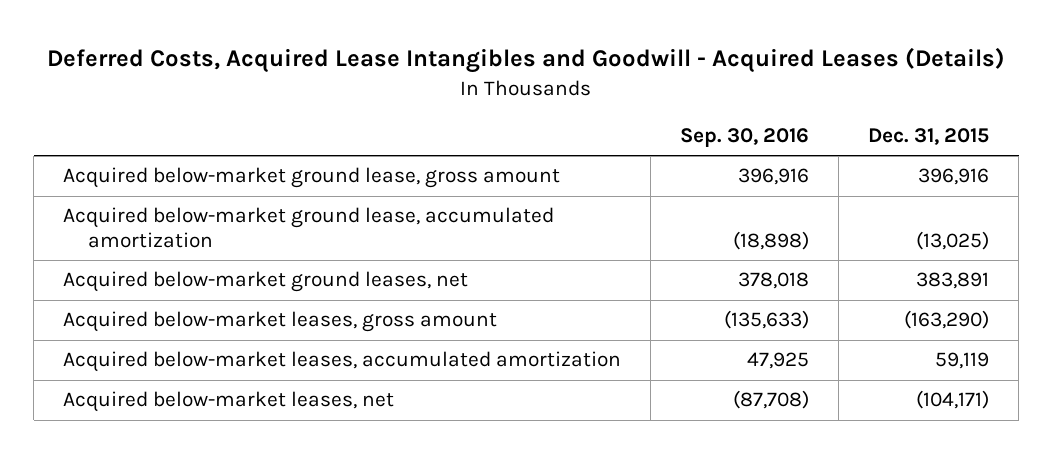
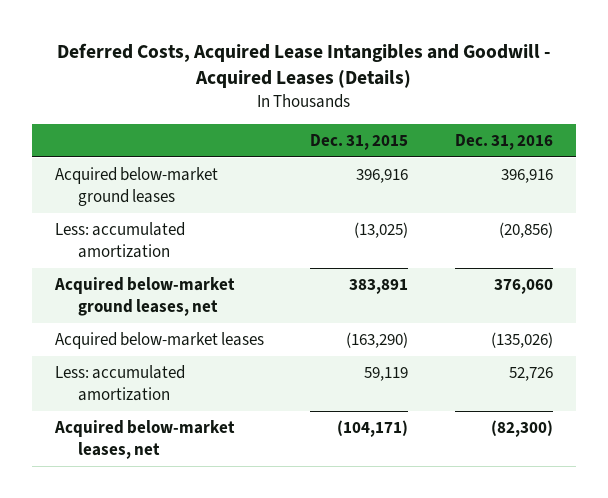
[680,127,810,147] Sep. 30, 2016 -> none
none -> [454,133,553,150] Dec. 31, 2016
[63,167,561,189] Acquired below-market ground lease, gross amount -> [55,167,219,206] Acquired below-market ground leases
[63,207,555,249] Acquired below-market ground lease, accumulated amortization -> [55,222,186,258] Less: accumulated amortization
[63,311,498,333] Acquired below-market leases, gross amount -> [55,332,265,350] Acquired below-market leases
[63,351,622,373] Acquired below-market leases, accumulated amortization -> [55,365,186,401] Less: accumulated amortization

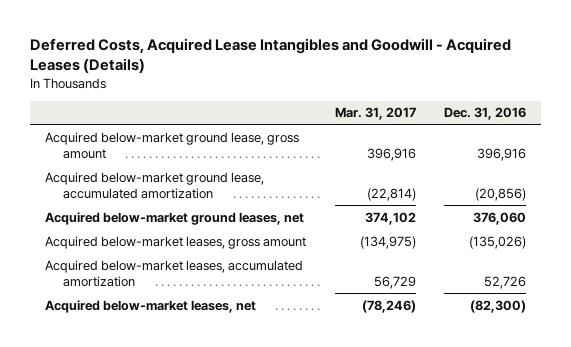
[310,133,409,150] Dec. 31, 2015 -> none
none -> [334,107,416,121] Mar. 31, 2017
[55,167,219,206] Acquired below-market ground leases -> [44,131,299,160] Acquired below-market ground lease, gross amount
[55,222,186,258] Less: accumulated amortization -> [44,171,264,200] Acquired below-market ground lease, accumulated amortization
[55,332,265,350] Acquired below-market leases -> [44,235,306,249] Acquired below-market leases, gross amount
[55,365,186,401] Less: accumulated amortization -> [44,259,303,288] Acquired below-market leases, accumulated amortization

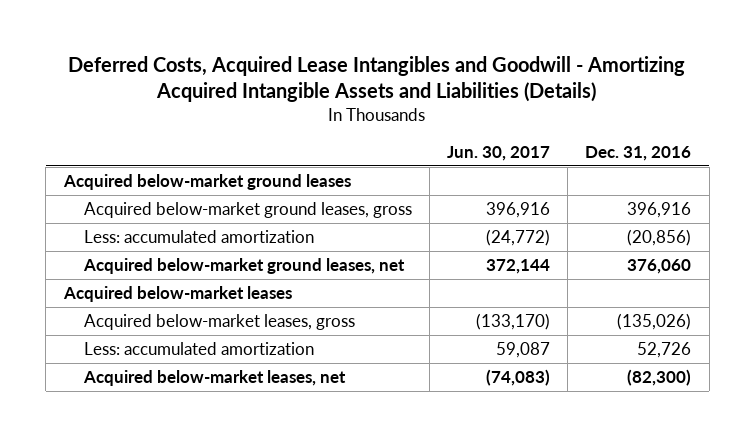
[30,38,512,74] Deferred Costs, Acquired Lease Intangibles and Goodwill - Acquired Leases (Details) -> [68,56,686,103] Deferred Costs, Acquired Lease Intangibles and Goodwill - Amortizing Acquired Intangible Assets and Liabilities (Details)
[334,107,416,121] Mar. 31, 2017 -> none
none -> [447,145,551,161] Jun. 30, 2017
none -> [62,173,351,190] Acquired below-market ground leases
[44,131,299,160] Acquired below-market ground lease, gross amount -> [84,201,413,218] Acquired below-market ground leases, gross
[44,171,264,200] Acquired below-market ground lease, accumulated amortization -> [84,229,315,243] Less: accumulated amortization
none -> [62,285,292,302] Acquired below-market leases
[44,235,306,249] Acquired below-market leases, gross amount -> [84,313,356,330] Acquired below-market leases, gross
[44,259,303,288] Acquired below-market leases, accumulated amortization -> [84,341,315,355] Less: accumulated amortization

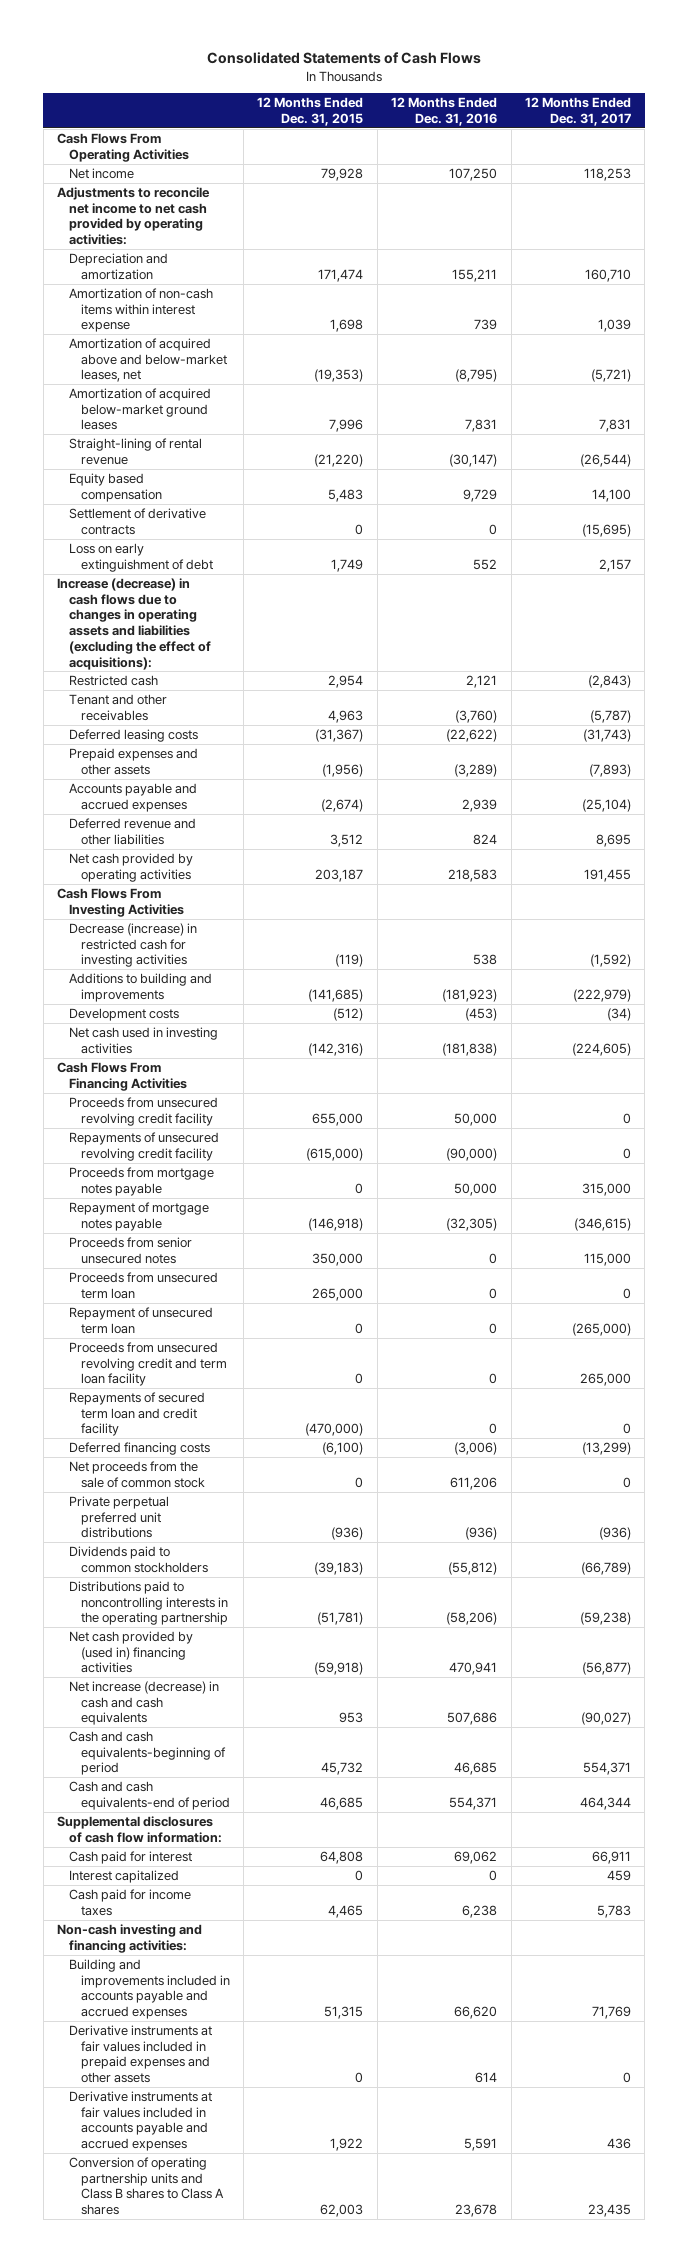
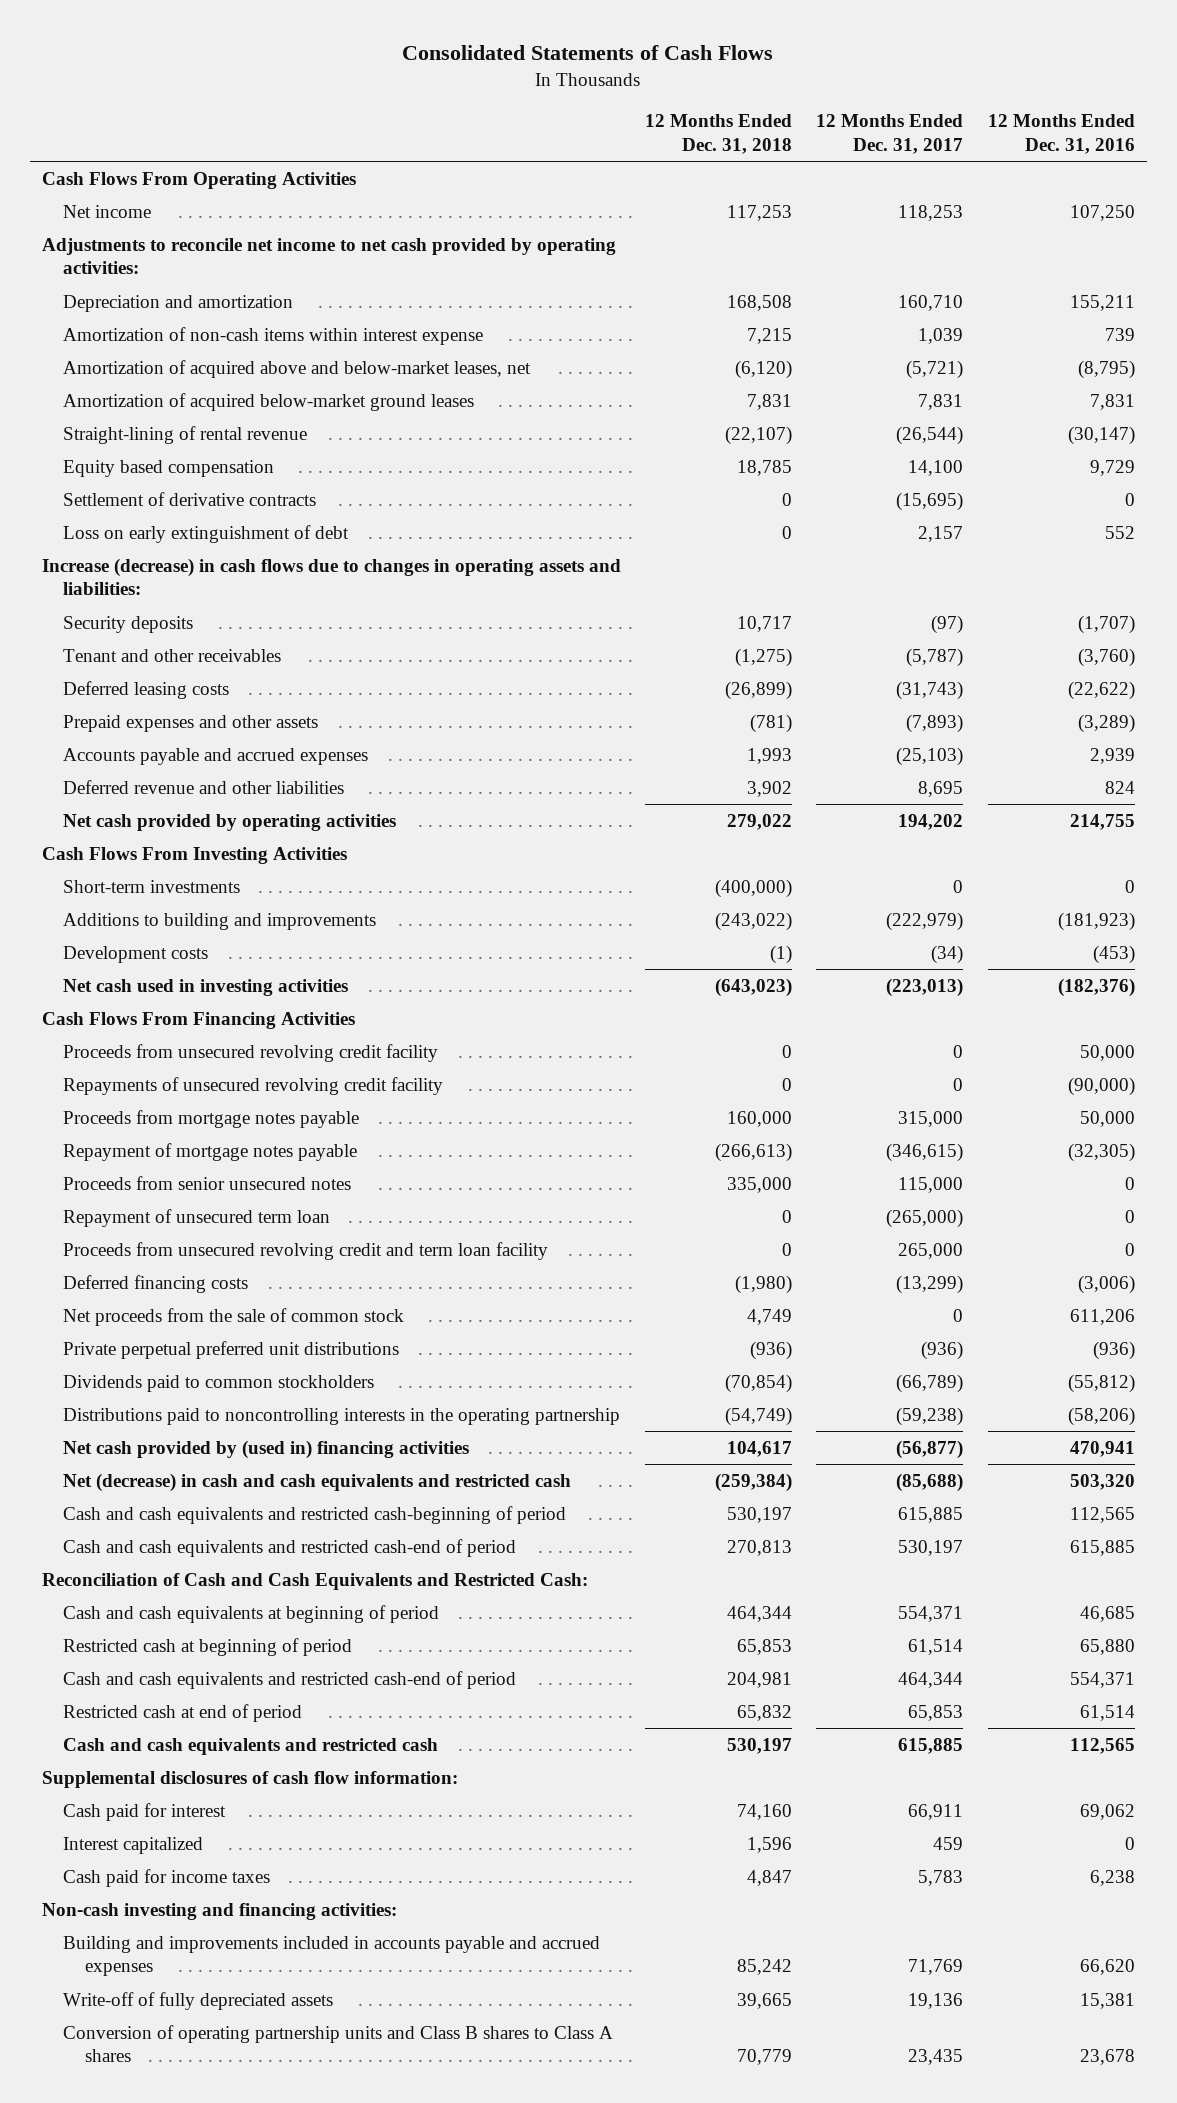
[257,97,364,126] 12 Months Ended Dec. 31, 2015 -> none
none -> [645,114,793,155] 12 Months Ended Dec. 31, 2018
[68,674,158,686] Restricted cash -> none
[57,577,211,670] Increase (decrease) in cash flows due to changes in operating assets and liabilities (excluding the effect of acquisitions): -> [42,557,622,596] Increase (decrease) in cash flows due to changes in operating assets and liabilities:
none -> [63,615,194,633] Security deposits
[581,798,631,812] (25,104) -> [896,746,964,766] (25,103)
[448,868,498,882] 218,583 -> [1069,813,1135,830] 214,755
[583,868,631,882] 191,455 -> [898,813,964,830] 194,202
[68,922,197,968] Decrease (increase) in restricted cash for investing activities -> none
none -> [63,879,241,893] Short-term investments
[442,1042,498,1056] (181,838) -> [1057,977,1135,997] (182,376)
[571,1042,631,1056] (224,605) -> [886,977,964,997] (223,013)
[68,1271,218,1299] Proceeds from unsecured term loan -> none
[68,1391,205,1437] Repayments of secured term loan and credit facility -> none
[68,1680,219,1726] Net increase (decrease) in cash and cash equivalents -> [63,1472,572,1492] Net (decrease) in cash and cash equivalents and restricted cash
[447,1712,498,1726] 507,686 -> [1069,1473,1135,1490] 503,320
[580,1712,631,1726] (90,027) -> [896,1472,964,1492] (85,688)
none -> [63,1505,567,1524] Cash and cash equivalents and restricted cash-beginning of period
none -> [63,1538,517,1557] Cash and cash equivalents and restricted cash-end of period
none -> [42,1572,589,1590] Reconciliation of Cash and Cash Equivalents and Restricted Cash:
[68,1730,226,1776] Cash and cash equivalents-beginning of period -> [63,1604,440,1623] Cash and cash equivalents at beginning of period
none -> [63,1637,353,1656] Restricted cash at beginning of period
[68,1780,230,1810] Cash and cash equivalents-end of period -> [63,1670,517,1689] Cash and cash equivalents and restricted cash-end of period
none -> [63,1703,303,1722] Restricted cash at end of period
none -> [63,1737,439,1755] Cash and cash equivalents and restricted cash
[68,2024,212,2084] Derivative instruments at fair values included in prepaid expenses and other assets -> none
[68,2090,212,2152] Derivative instruments at fair values included in accounts payable and accrued expenses -> none
none -> [63,1991,334,2010] Write-off of fully depreciated assets

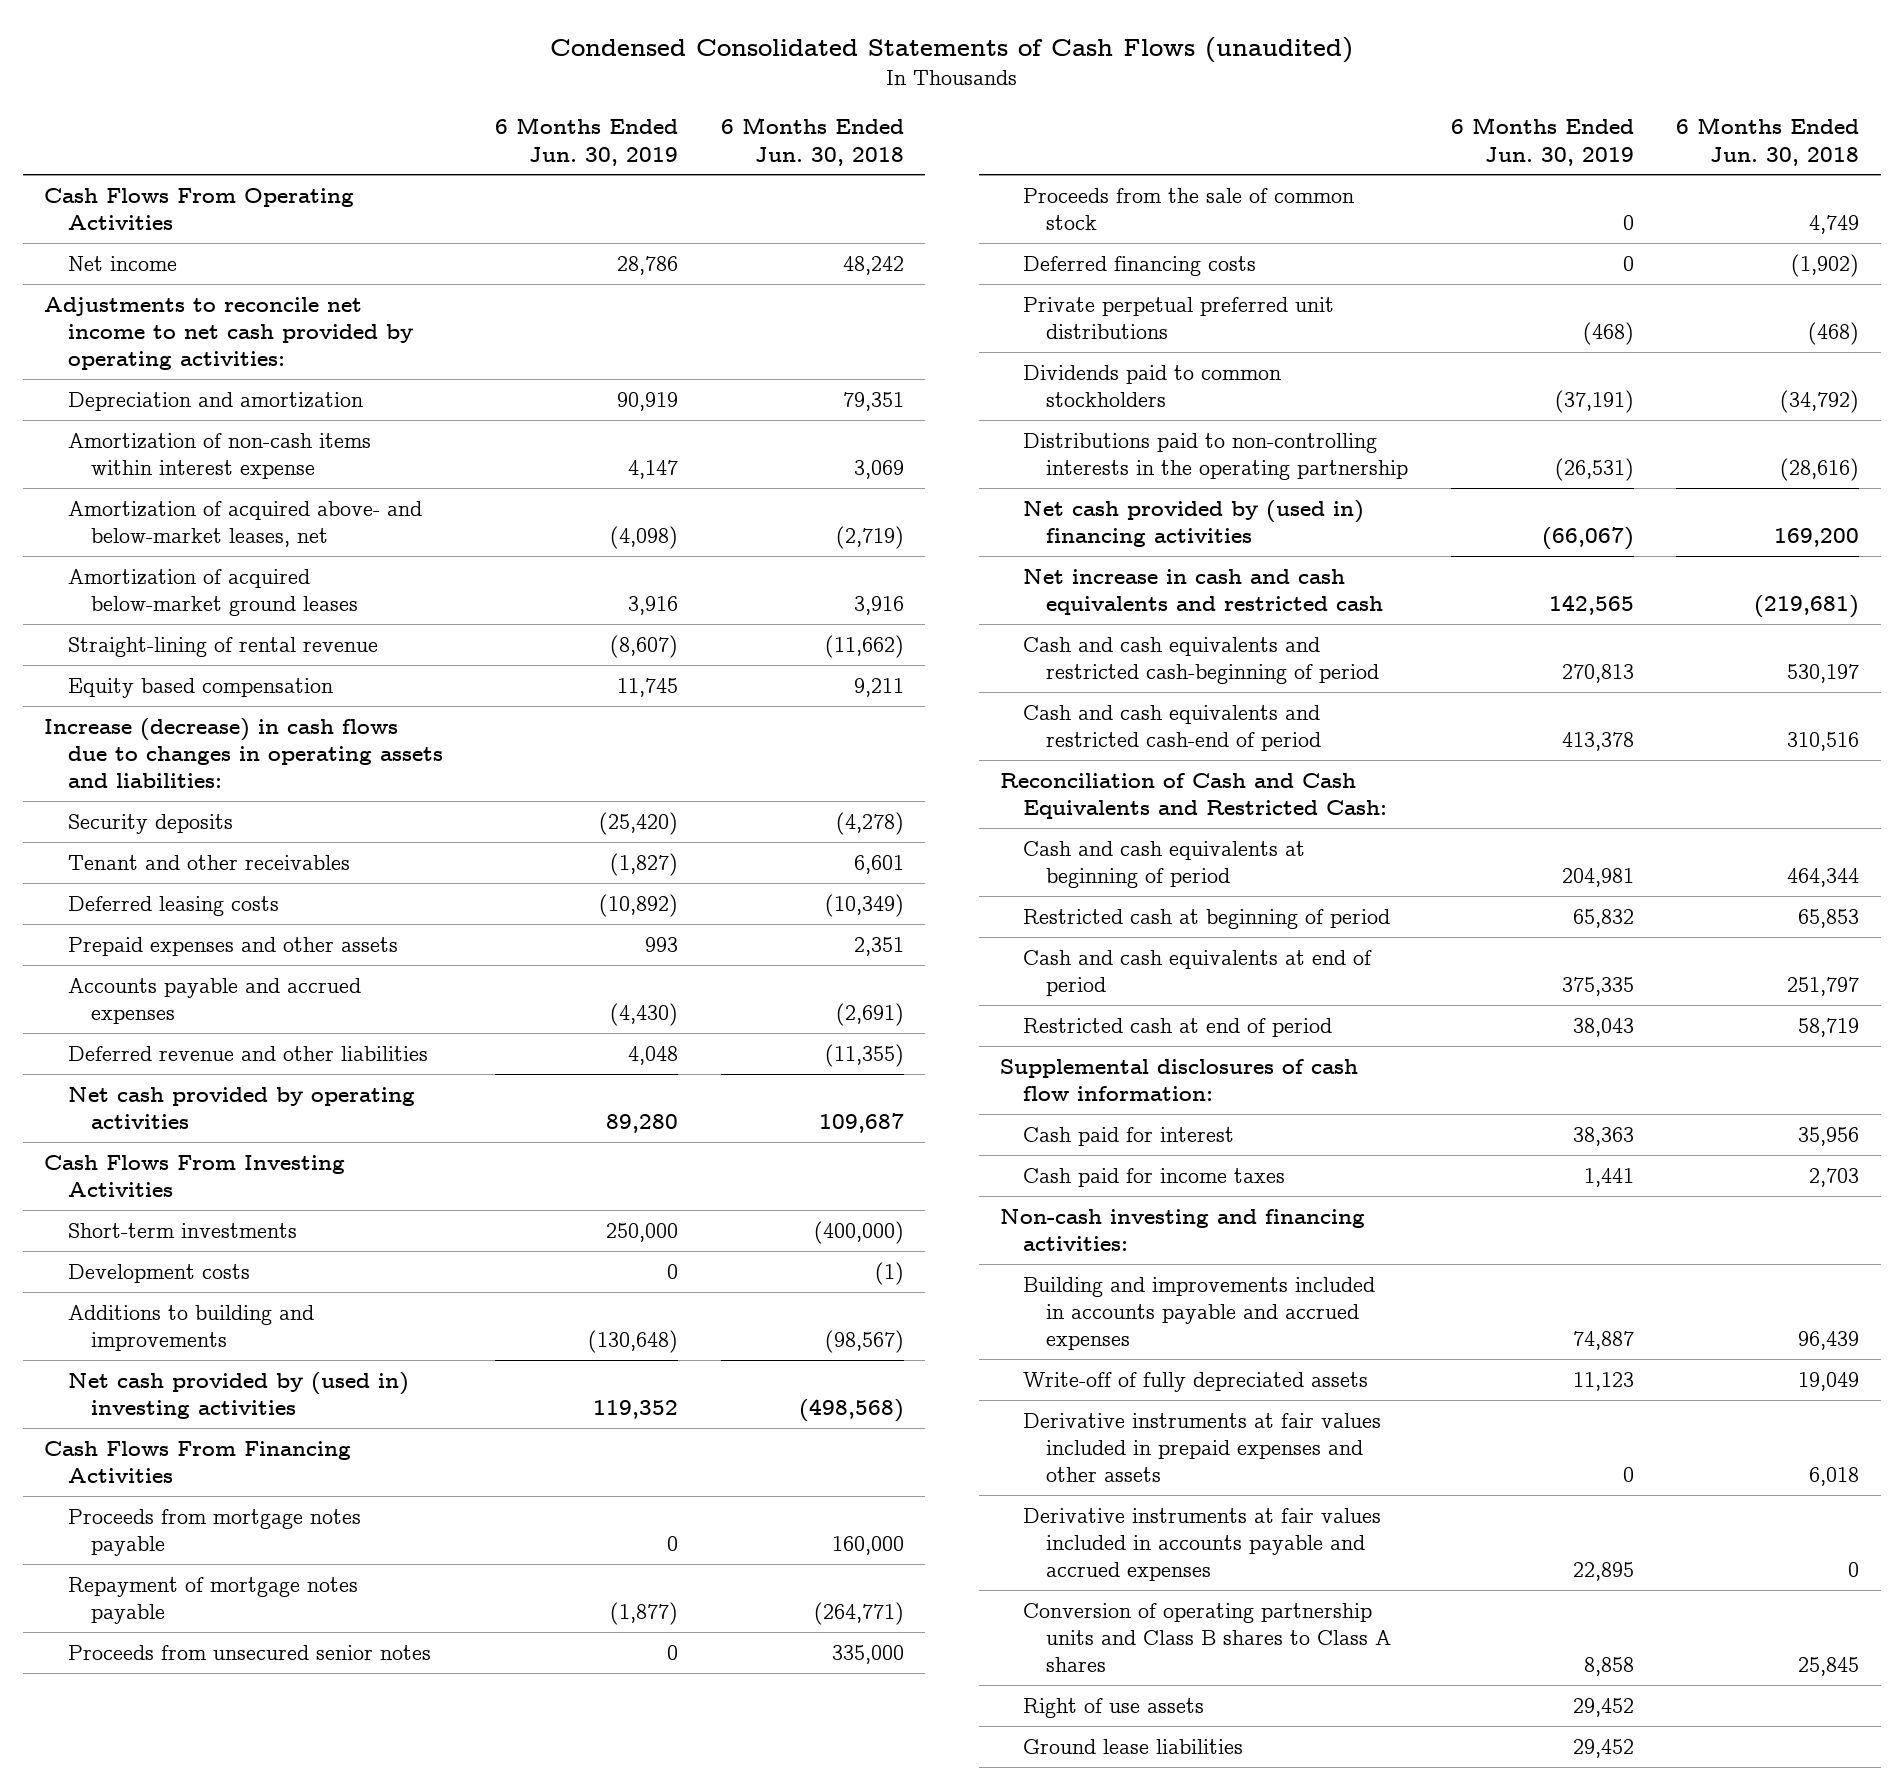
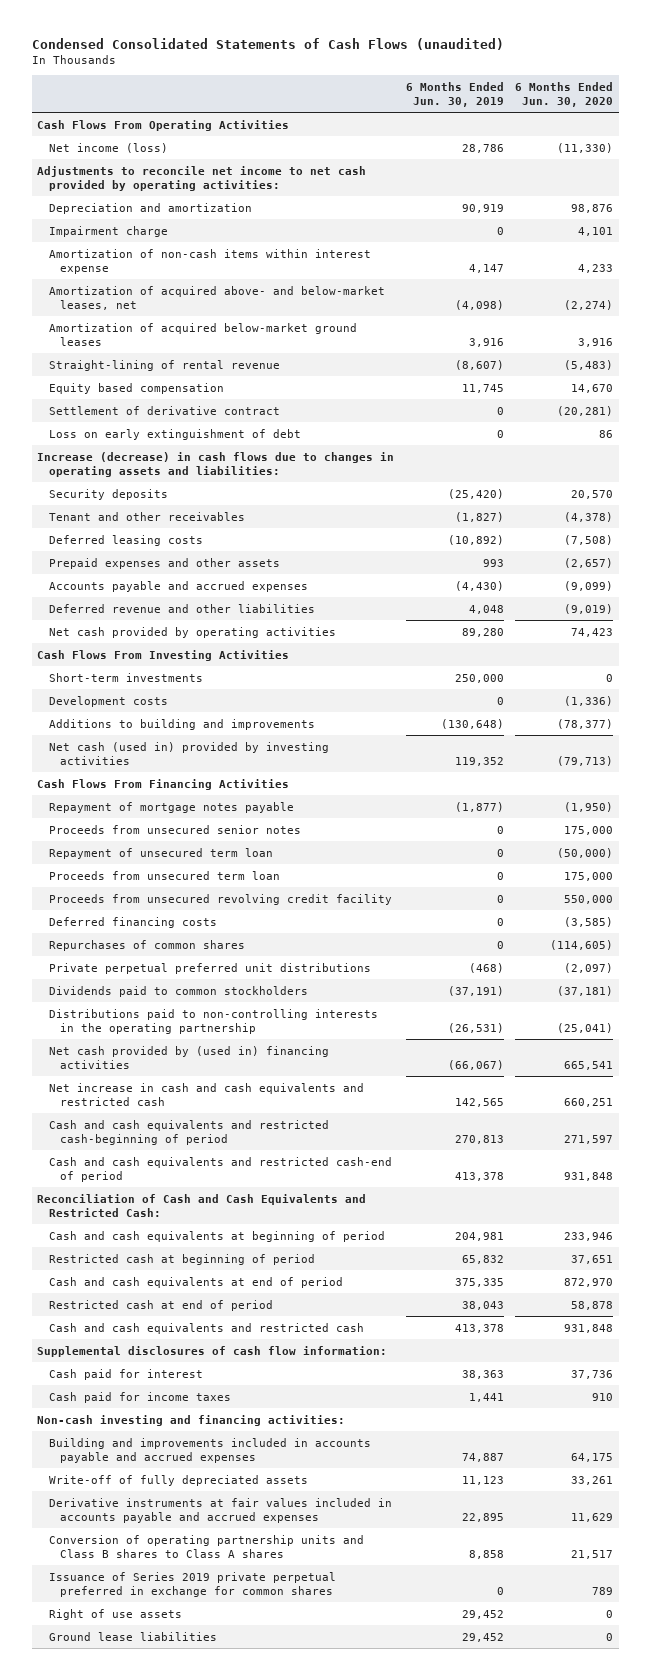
[720,117,904,166] 6 Months Ended Jun. 30, 2018 -> none
none -> [515,81,614,107] 6 Months Ended Jun. 30, 2020
[67,255,177,271] Net income -> [48,142,168,153] Net income (loss)
none -> [48,225,168,237] Impairment charge
none -> [48,405,280,415] Settlement of derivative contract
none -> [48,428,301,440] Loss on early extinguishment of debt
[67,1371,409,1420] Net cash provided by (used in) investing activities -> [48,741,329,765] Net cash (used in) provided by investing activities
[67,1508,361,1557] Proceeds from mortgage notes payable -> none
[1023,187,1355,231] Proceeds from the sale of common stock -> none
none -> [48,847,273,859] Repayment of unsecured term loan
none -> [48,870,280,880] Proceeds from unsecured term loan
none -> [48,893,392,905] Proceeds from unsecured revolving credit facility
none -> [48,939,245,951] Repurchases of common shares
none -> [48,1322,364,1334] Cash and cash equivalents and restricted cash
[1023,1412,1382,1483] Derivative instruments at fair values included in prepaid expenses and other assets -> none
none -> [48,1571,336,1597] Issuance of Series 2019 private perpetual preferred in exchange for common shares

